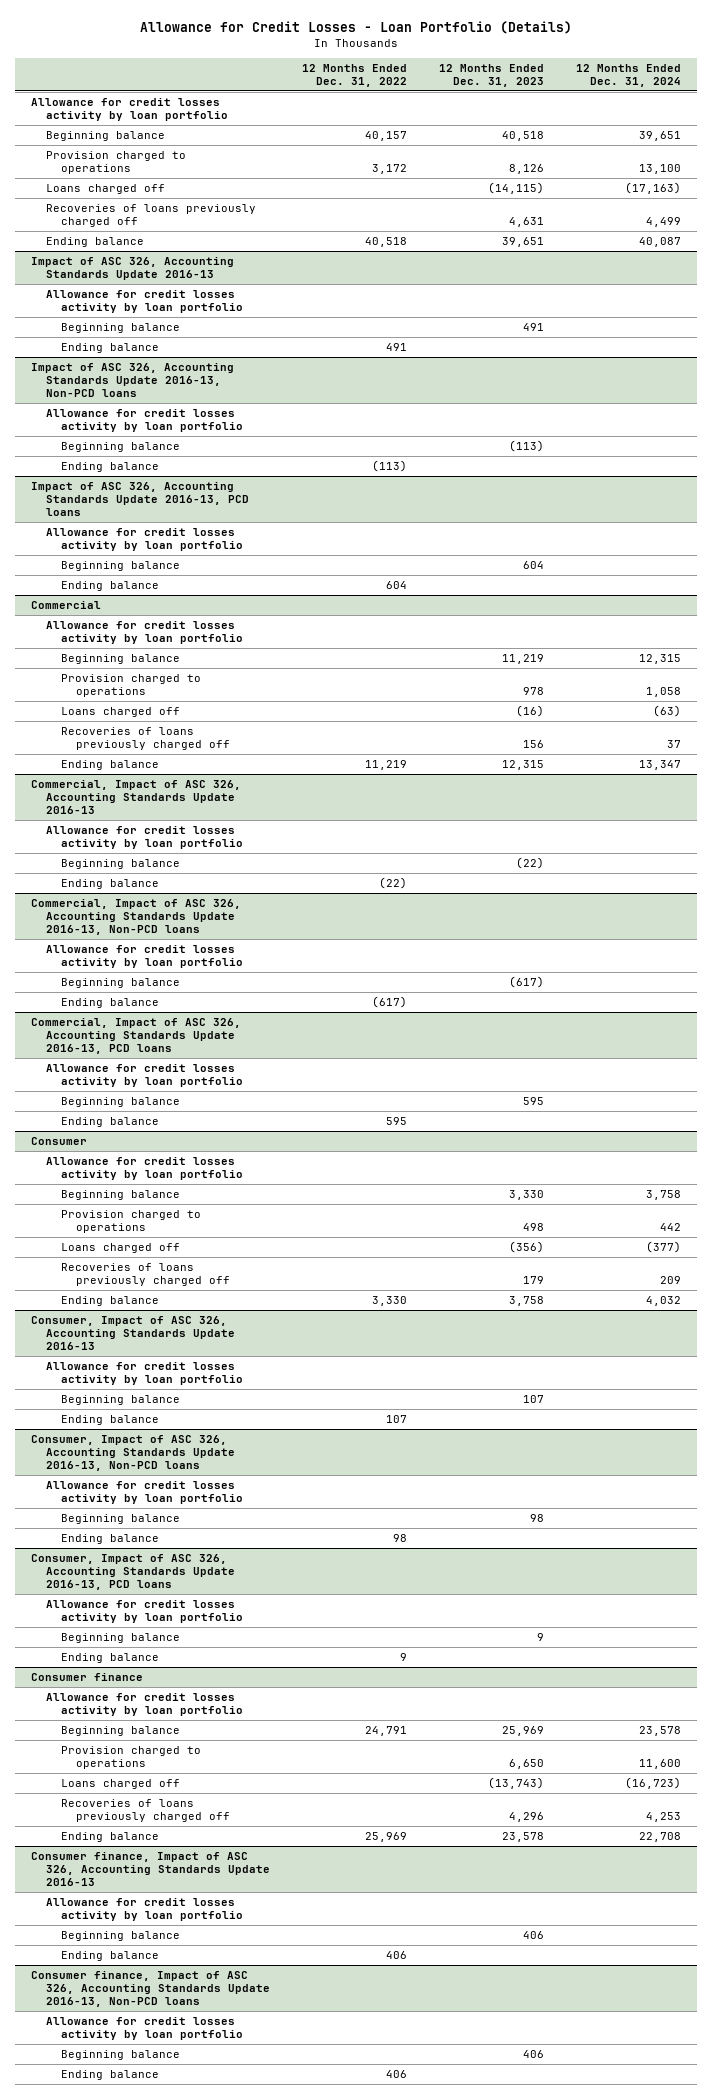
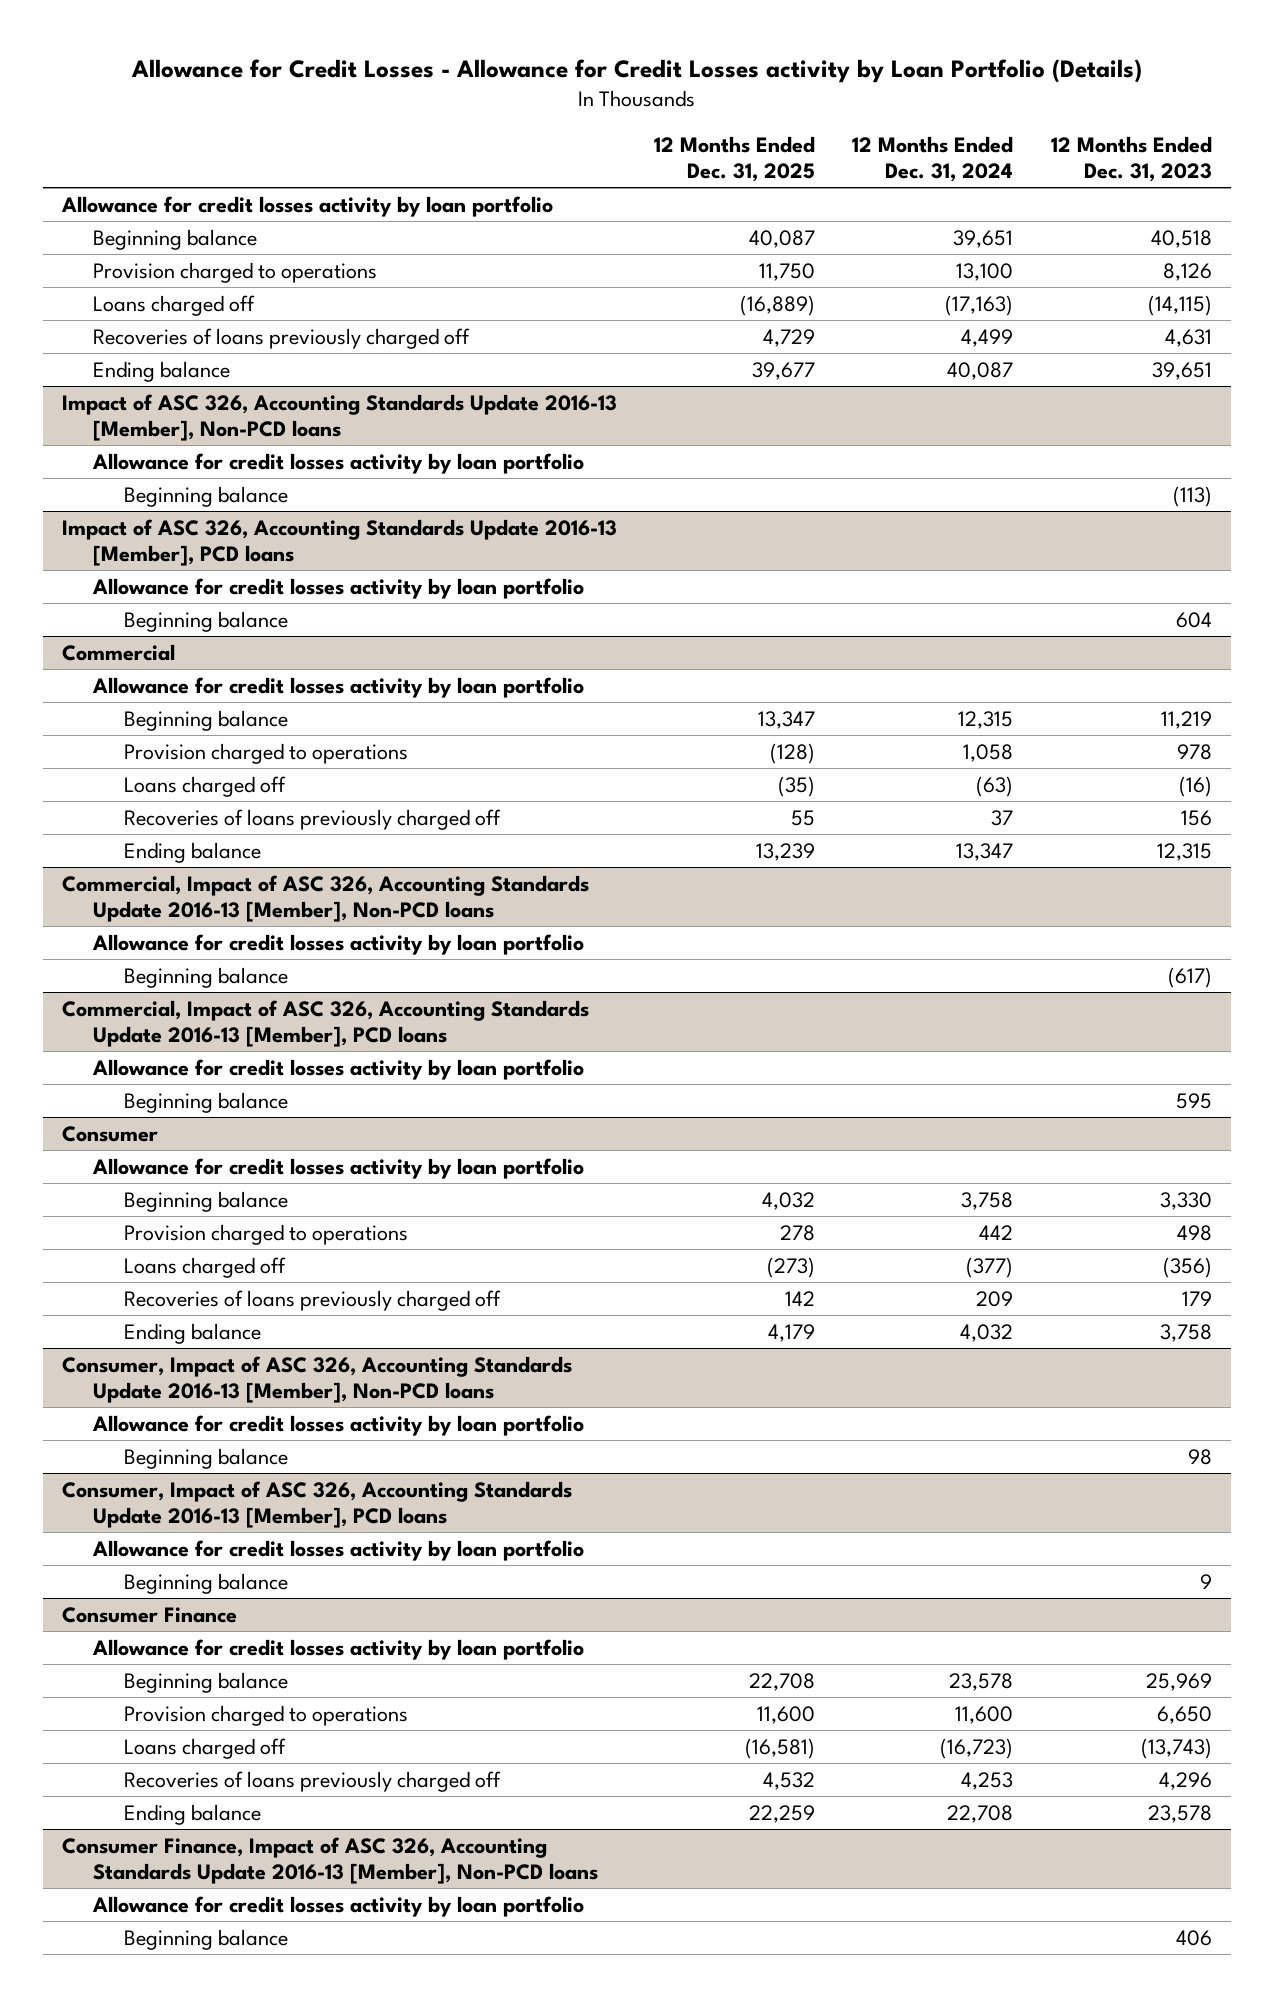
[140,21,573,35] Allowance for Credit Losses - Loan Portfolio (Details) -> [130,58,1142,83] Allowance for Credit Losses - Allowance for Credit Losses activity by Loan Portfolio (Details)
[302,64,408,87] 12 Months Ended Dec. 31, 2022 -> none
none -> [654,136,816,182] 12 Months Ended Dec. 31, 2025
[31,256,235,280] Impact of ASC 326, Accounting Standards Update 2016-13 -> none
[46,289,243,313] Allowance for credit losses activity by loan portfolio -> none
[60,322,180,333] Beginning balance -> none
[60,342,159,353] Ending balance -> none
[31,362,235,397] Impact of ASC 326, Accounting Standards Update 2016-13, Non-PCD loans -> [61,393,617,441] Impact of ASC 326, Accounting Standards Update 2016-13 [Member], Non-PCD loans
[60,461,159,472] Ending balance -> none
[31,481,250,516] Impact of ASC 326, Accounting Standards Update 2016-13, PCD loans -> [61,518,617,566] Impact of ASC 326, Accounting Standards Update 2016-13 [Member], PCD loans
[60,580,159,591] Ending balance -> none
[31,779,242,814] Commercial, Impact of ASC 326, Accounting Standards Update 2016-13 -> none
[46,825,243,849] Allowance for credit losses activity by loan portfolio -> none
[60,858,180,869] Beginning balance -> none
[60,878,159,889] Ending balance -> none
[31,898,242,935] Commercial, Impact of ASC 326, Accounting Standards Update 2016-13, Non-PCD loans -> [61,874,589,922] Commercial, Impact of ASC 326, Accounting Standards Update 2016-13 [Member], Non-PCD loans
[60,997,159,1008] Ending balance -> none
[31,1017,242,1054] Commercial, Impact of ASC 326, Accounting Standards Update 2016-13, PCD loans -> [61,999,589,1047] Commercial, Impact of ASC 326, Accounting Standards Update 2016-13 [Member], PCD loans
[60,1116,159,1127] Ending balance -> none
[31,1315,236,1350] Consumer, Impact of ASC 326, Accounting Standards Update 2016-13 -> none
[46,1361,243,1385] Allowance for credit losses activity by loan portfolio -> none
[60,1394,180,1405] Beginning balance -> none
[60,1414,159,1425] Ending balance -> none
[31,1434,236,1471] Consumer, Impact of ASC 326, Accounting Standards Update 2016-13, Non-PCD loans -> [61,1355,572,1403] Consumer, Impact of ASC 326, Accounting Standards Update 2016-13 [Member], Non-PCD loans
[60,1533,159,1544] Ending balance -> none
[31,1553,236,1590] Consumer, Impact of ASC 326, Accounting Standards Update 2016-13, PCD loans -> [61,1480,572,1528] Consumer, Impact of ASC 326, Accounting Standards Update 2016-13 [Member], PCD loans
[60,1652,159,1663] Ending balance -> none
[31,1672,144,1681] Consumer finance -> [61,1606,237,1623] Consumer Finance
[31,1851,271,1886] Consumer finance, Impact of ASC 326, Accounting Standards Update 2016-13 -> none
[46,1897,243,1921] Allowance for credit losses activity by loan portfolio -> none
[60,1930,180,1941] Beginning balance -> none
[60,1950,159,1961] Ending balance -> none
[31,1970,271,2007] Consumer finance, Impact of ASC 326, Accounting Standards Update 2016-13, Non-PCD loans -> [61,1836,598,1884] Consumer Finance, Impact of ASC 326, Accounting Standards Update 2016-13 [Member], Non-PCD loans
[60,2069,159,2080] Ending balance -> none

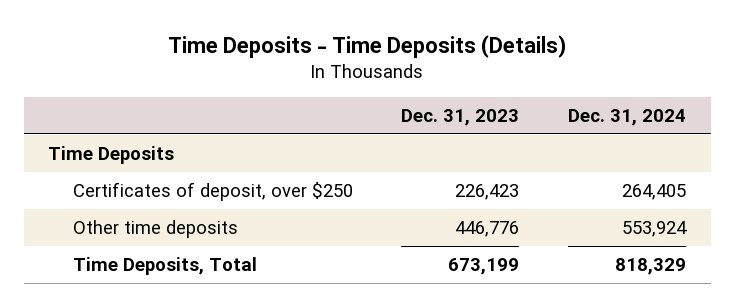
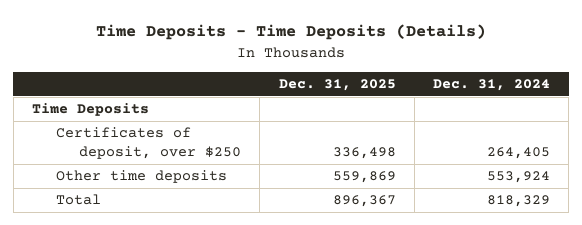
[401,108,520,126] Dec. 31, 2023 -> none
none -> [278,79,396,92] Dec. 31, 2025
[72,256,257,275] Time Deposits, Total -> [55,194,101,206] Total

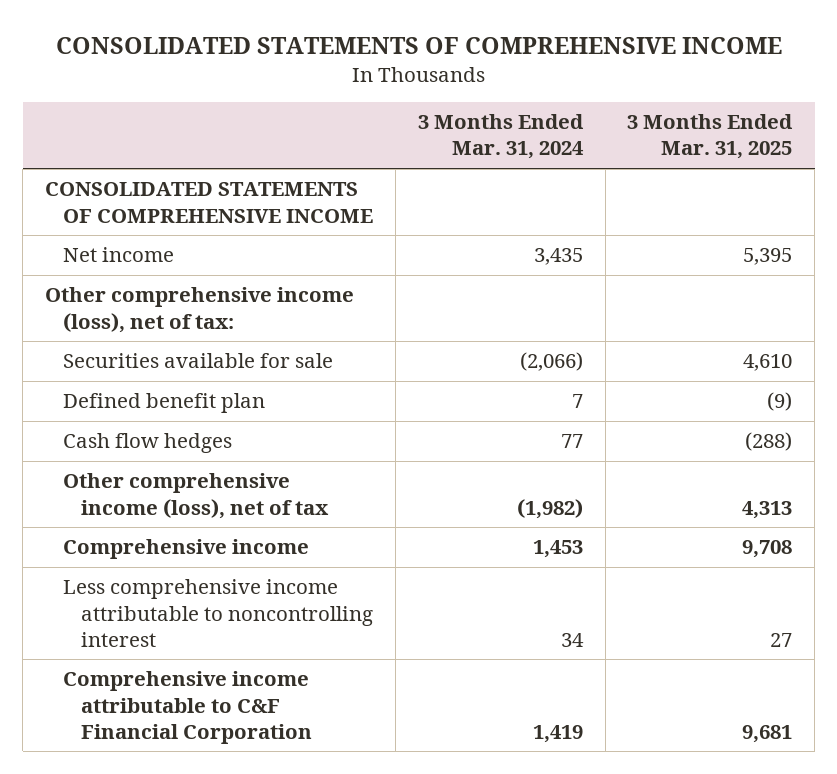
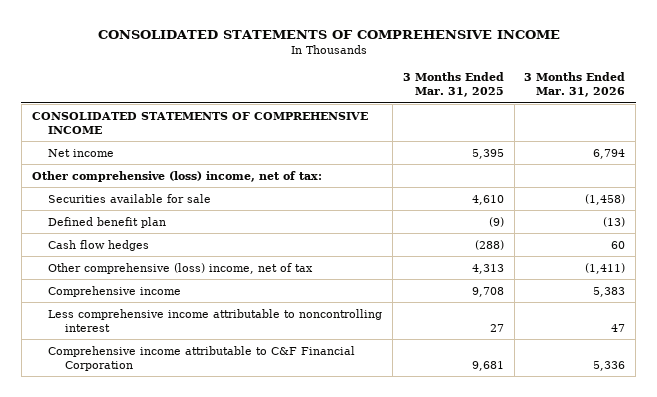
[417,114,584,160] 3 Months Ended Mar. 31, 2024 -> none
none -> [524,71,626,98] 3 Months Ended Mar. 31, 2026
[44,287,354,333] Other comprehensive income (loss), net of tax: -> [31,170,322,182] Other comprehensive (loss) income, net of tax:
[62,473,330,519] Other comprehensive income (loss), net of tax -> [48,262,314,274] Other comprehensive (loss) income, net of tax

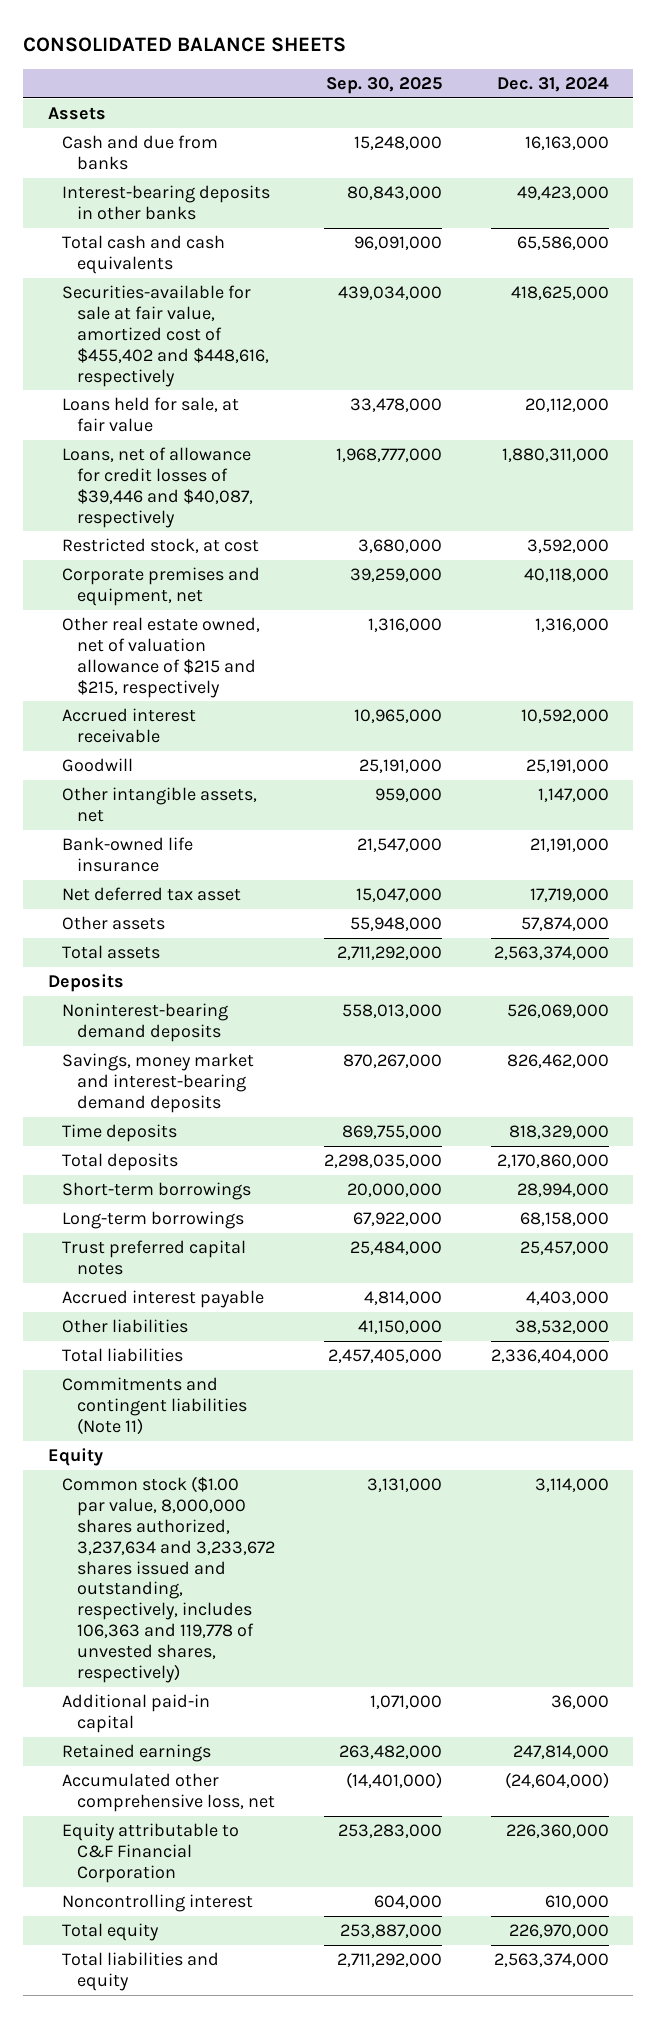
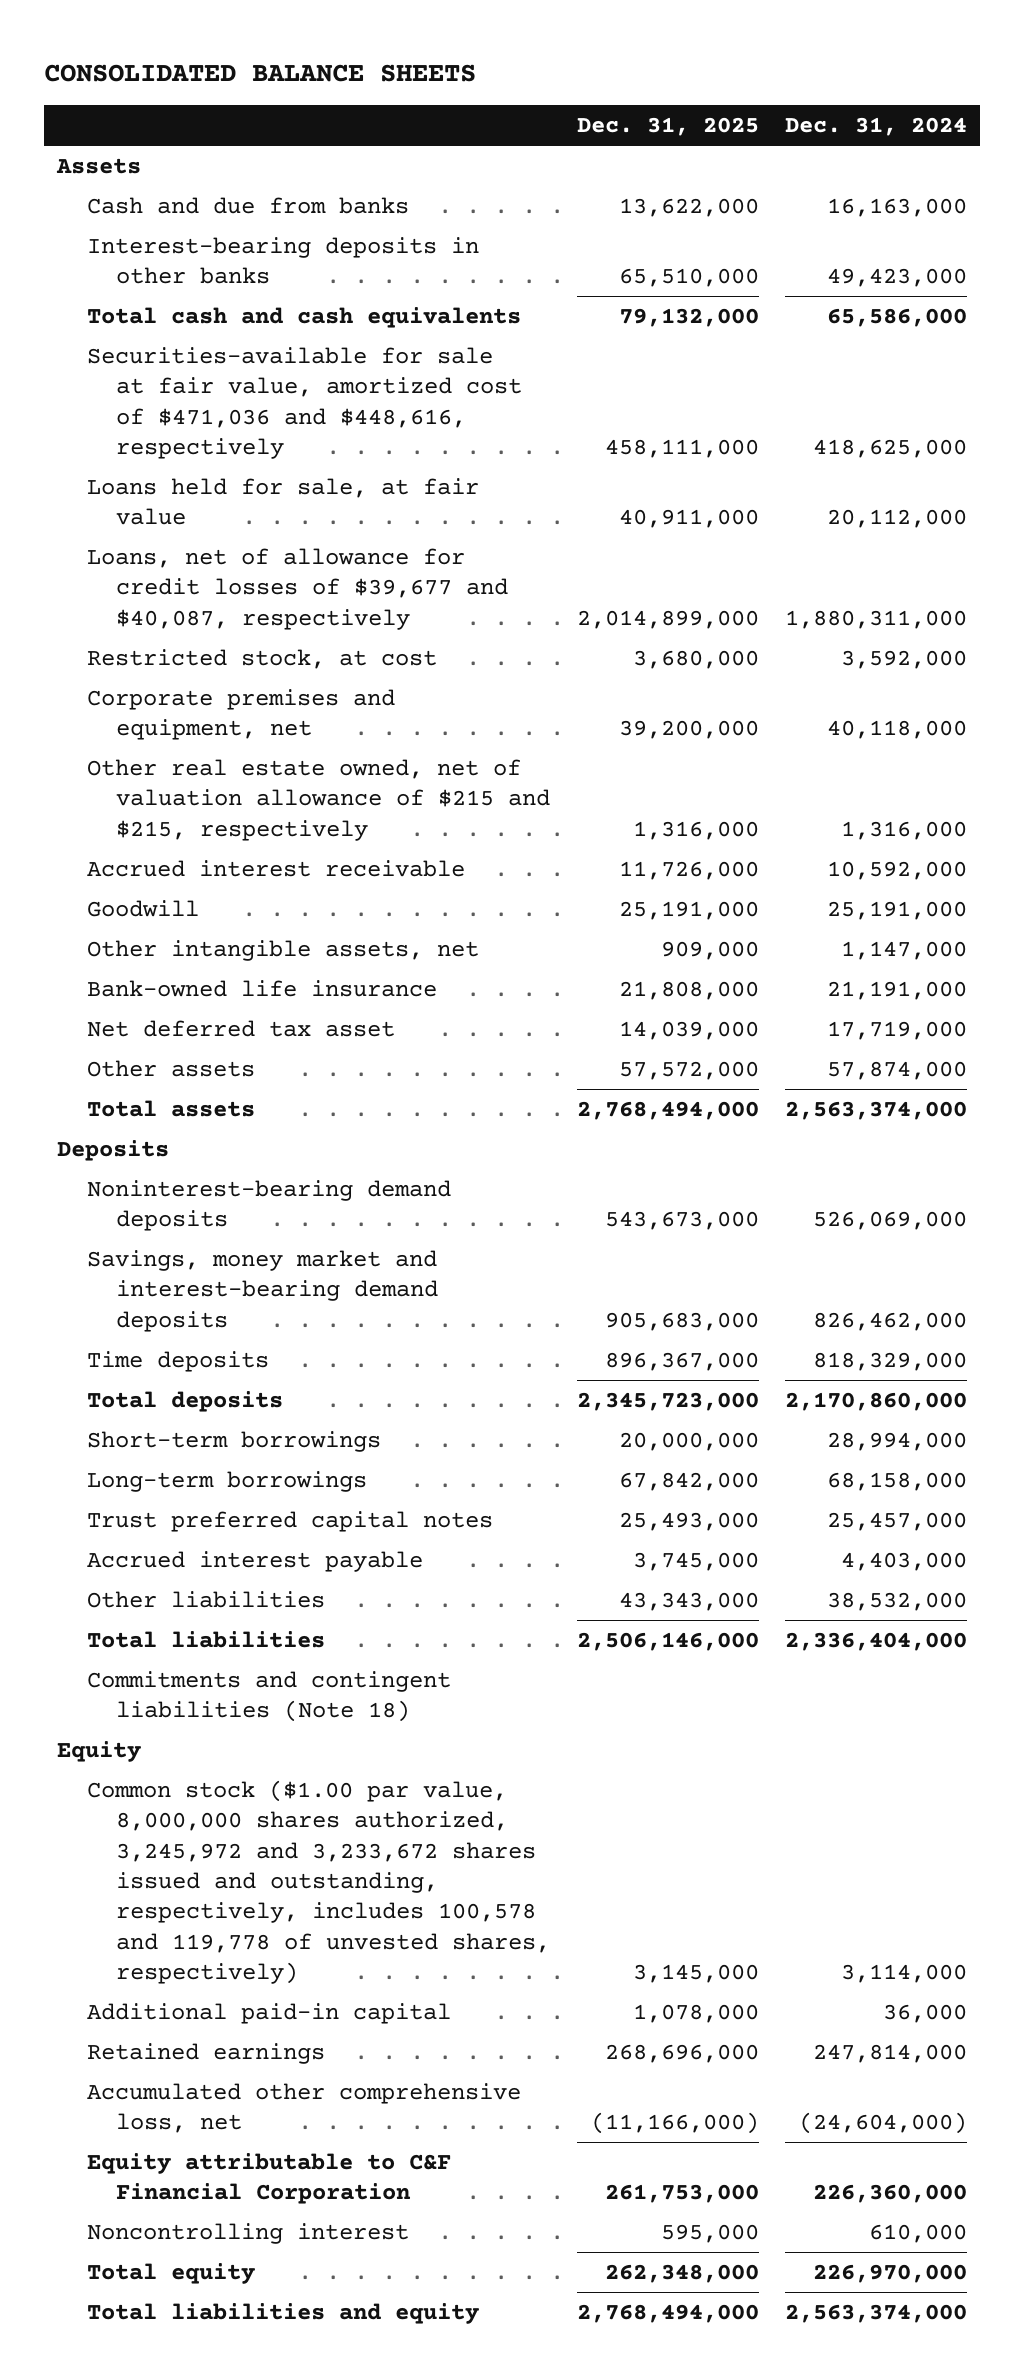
[325,76,442,94] Sep. 30, 2025 -> none
none -> [576,117,759,137] Dec. 31, 2025
[62,285,270,387] Securities-available for sale at fair value, amortized cost of $455,402 and $448,616, respectively -> [86,346,523,460] Securities-available for sale at fair value, amortized cost of $471,036 and $448,616, respectively
[62,447,254,528] Loans, net of allowance for credit losses of $39,446 and $40,087, respectively -> [86,547,509,630] Loans, net of allowance for credit losses of $39,677 and $40,087, respectively
[62,1377,248,1435] Commitments and contingent liabilities (Note 11) -> [86,1670,451,1723] Commitments and contingent liabilities (Note 18)
[62,1476,276,1683] Common stock ($1.00 par value, 8,000,000 shares authorized, 3,237,634 and 3,233,672 shares issued and outstanding, respectively, includes 106,363 and 119,778 of unvested shares, respectively) -> [86,1779,551,1985] Common stock ($1.00 par value, 8,000,000 shares authorized, 3,245,972 and 3,233,672 shares issued and outstanding, respectively, includes 100,578 and 119,778 of unvested shares, respectively)

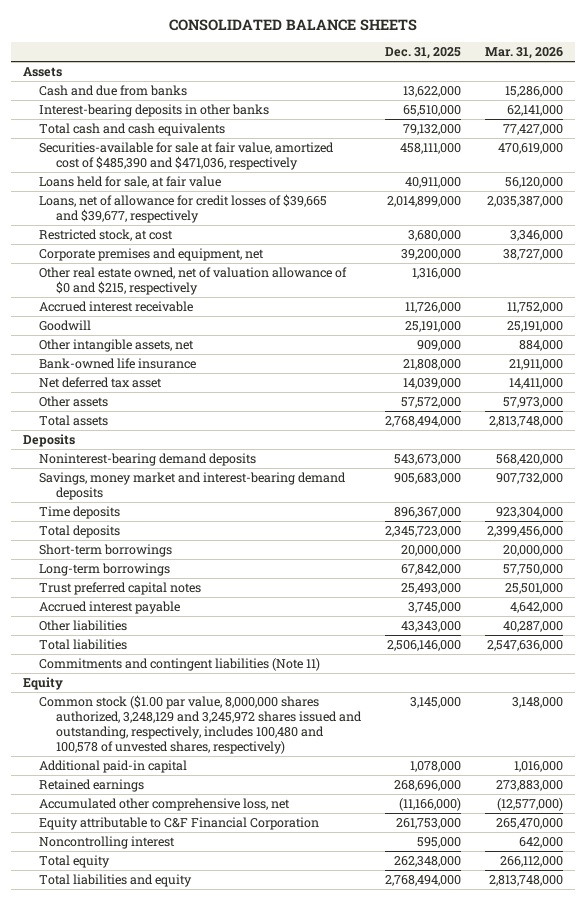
[785,117,968,137] Dec. 31, 2024 -> none
none -> [485,47,564,60] Mar. 31, 2026
[86,346,523,460] Securities-available for sale at fair value, amortized cost of $471,036 and $448,616, respectively -> [39,141,335,170] Securities-available for sale at fair value, amortized cost of $485,390 and $471,036, respectively
[86,547,509,630] Loans, net of allowance for credit losses of $39,677 and $40,087, respectively -> [39,193,328,223] Loans, net of allowance for credit losses of $39,665 and $39,677, respectively
[86,758,551,841] Other real estate owned, net of valuation allowance of $215 and $215, respectively -> [39,266,348,295] Other real estate owned, net of valuation allowance of $0 and $215, respectively
[86,1670,451,1723] Commitments and contingent liabilities (Note 18) -> [39,657,321,671] Commitments and contingent liabilities (Note 11)
[86,1779,551,1985] Common stock ($1.00 par value, 8,000,000 shares authorized, 3,245,972 and 3,233,672 shares issued and outstanding, respectively, includes 100,578 and 119,778 of unvested shares, respectively) -> [39,694,363,754] Common stock ($1.00 par value, 8,000,000 shares authorized, 3,248,129 and 3,245,972 shares issued and outstanding, respectively, includes 100,480 and 100,578 of unvested shares, respectively)

